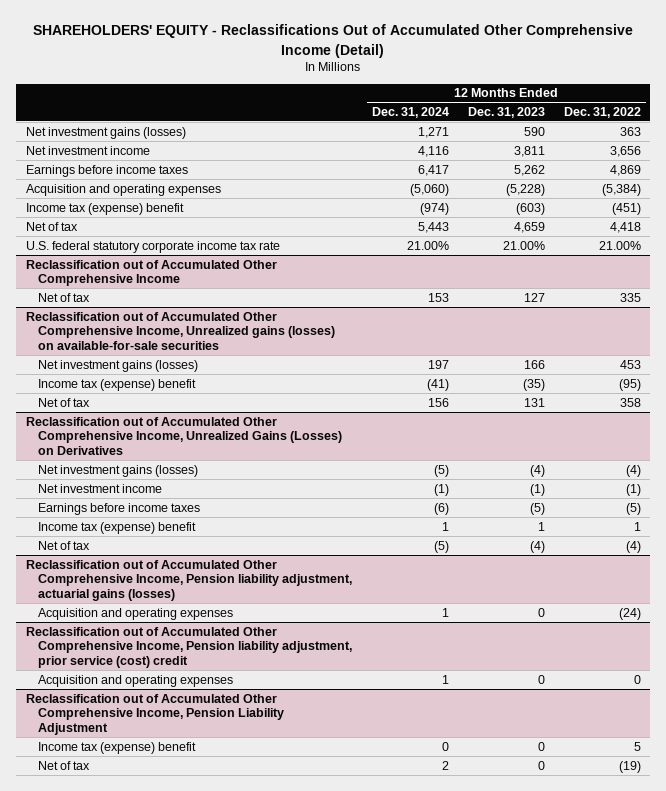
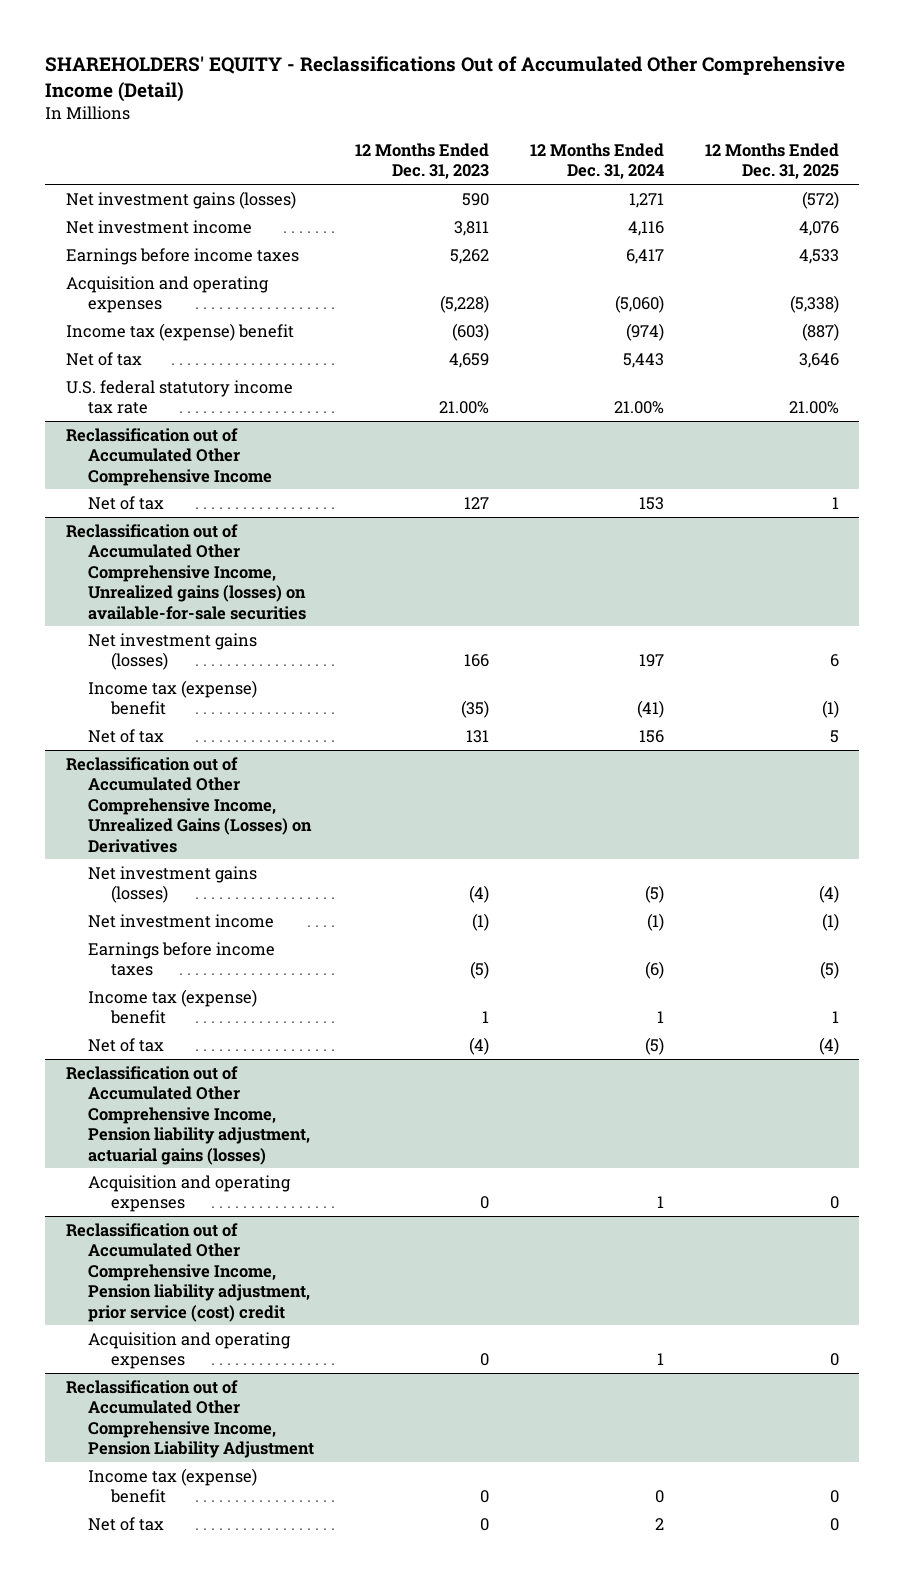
[563,106,641,118] Dec. 31, 2022 -> none
none -> [704,142,839,180] 12 Months Ended Dec. 31, 2025
[25,240,280,253] U.S. federal statutory corporate income tax rate -> [65,379,293,415] U.S. federal statutory income tax rate

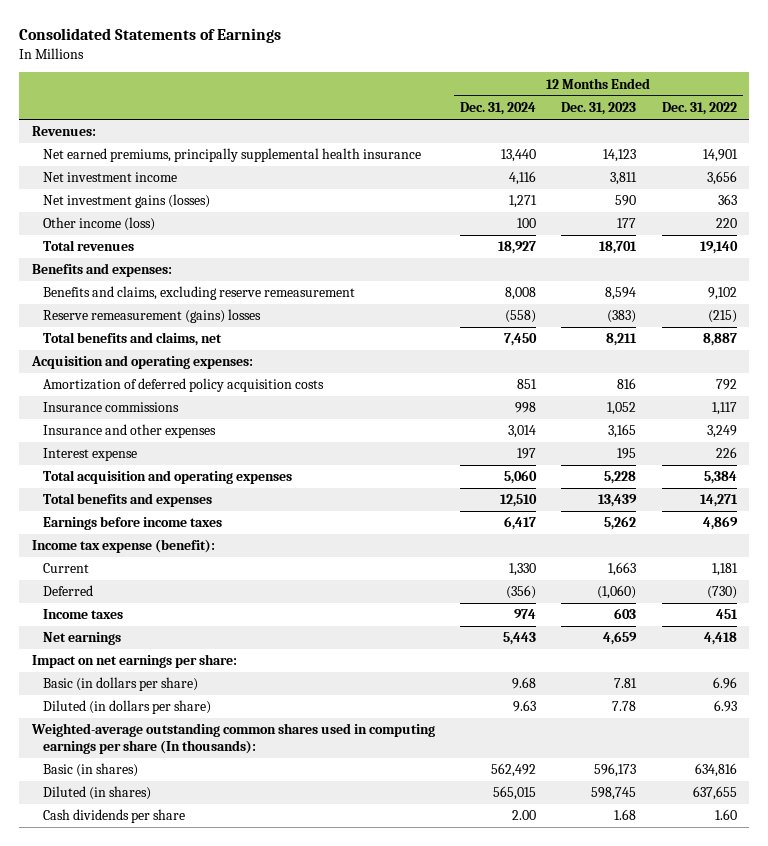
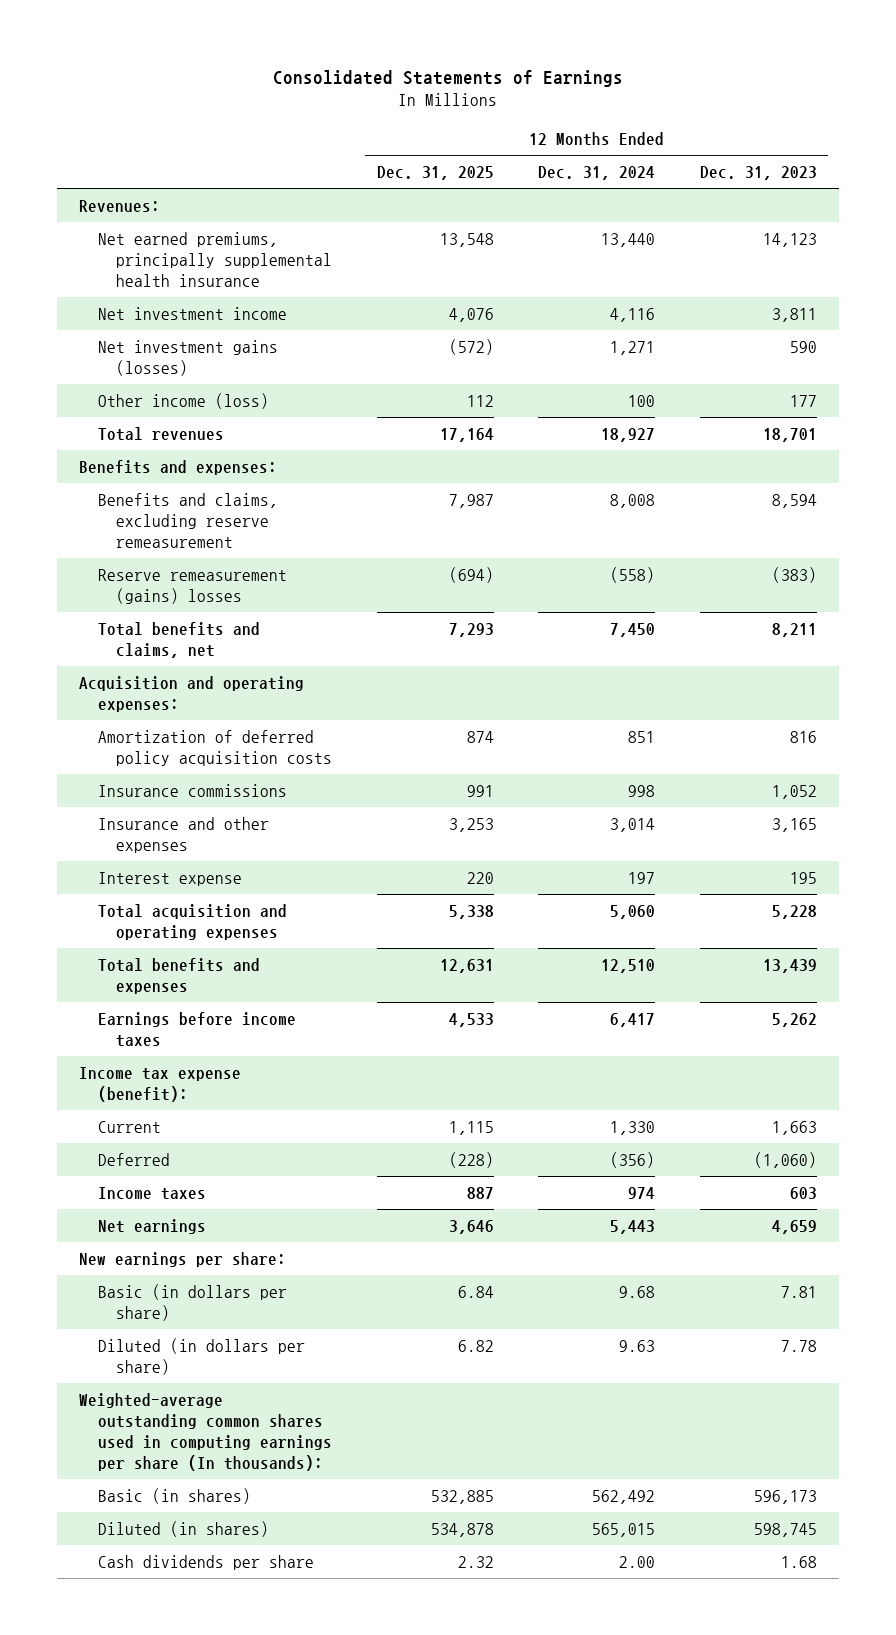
[661,102,737,116] Dec. 31, 2022 -> none
none -> [376,166,494,181] Dec. 31, 2025
[31,654,237,669] Impact on net earnings per share: -> [79,1251,287,1267] New earnings per share:

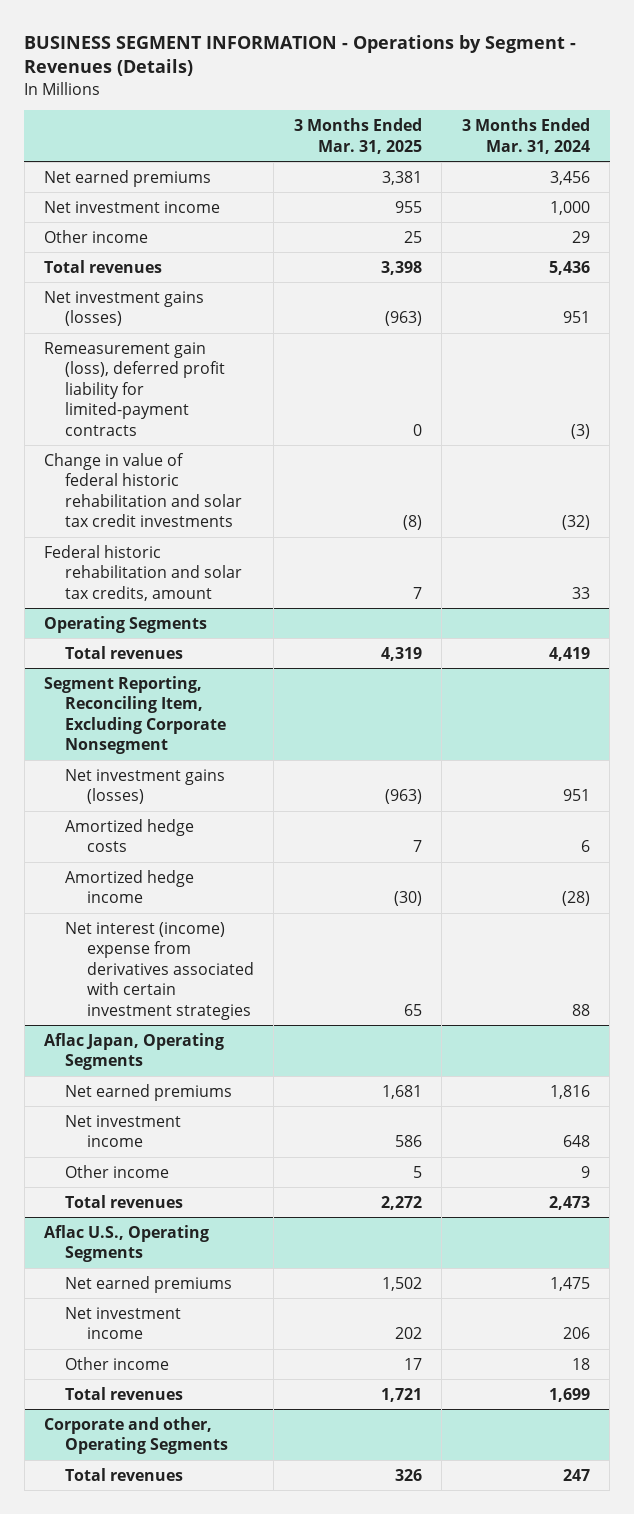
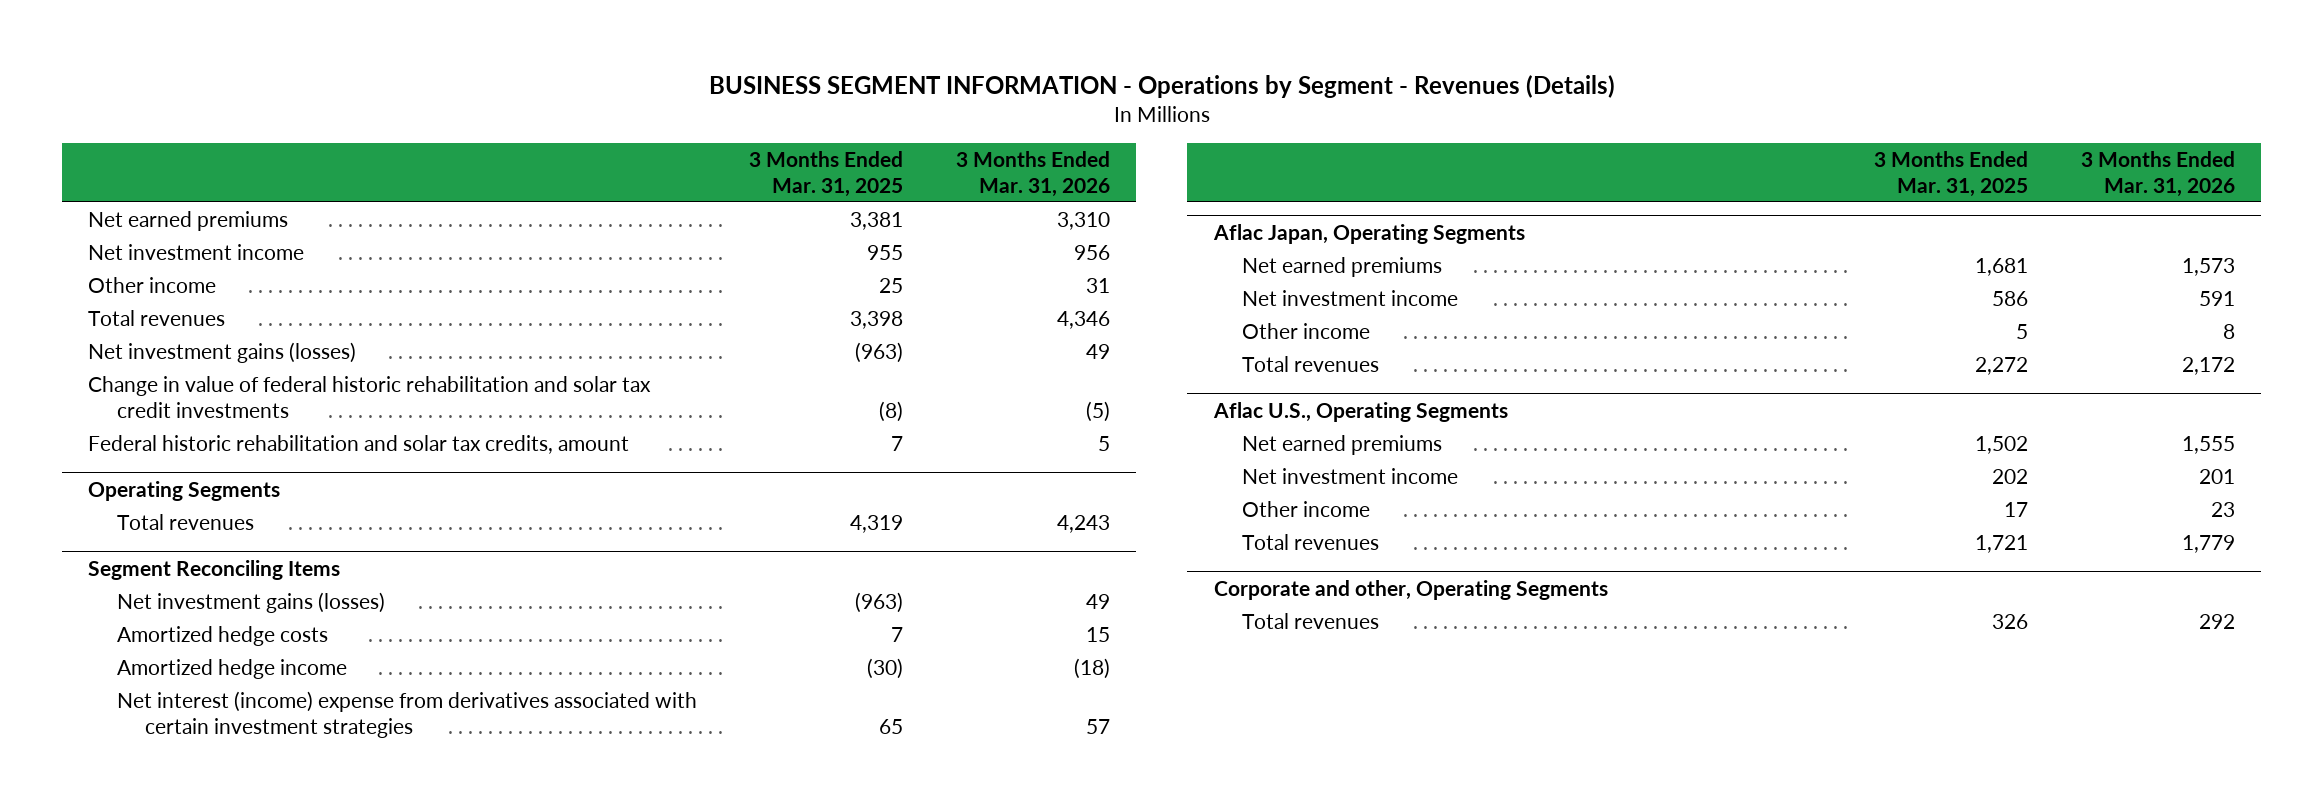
[461,118,590,154] 3 Months Ended Mar. 31, 2024 -> none
none -> [955,150,1110,197] 3 Months Ended Mar. 31, 2026
[44,341,226,436] Remeasurement gain (loss), deferred profit liability for limited-payment contracts -> none
[44,675,227,755] Segment Reporting, Reconciling Item, Excluding Corporate Nonsegment -> [88,559,341,580] Segment Reconciling Items

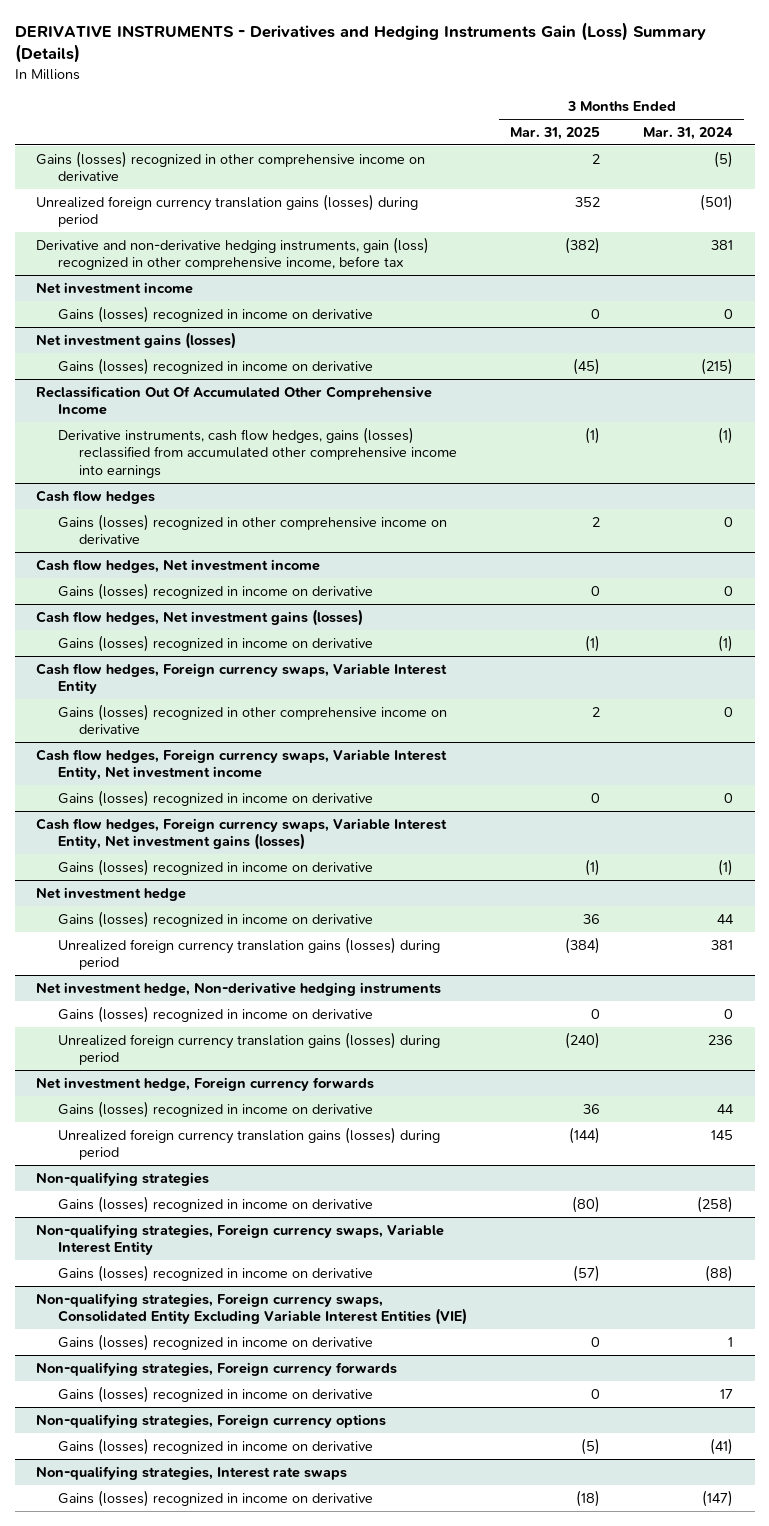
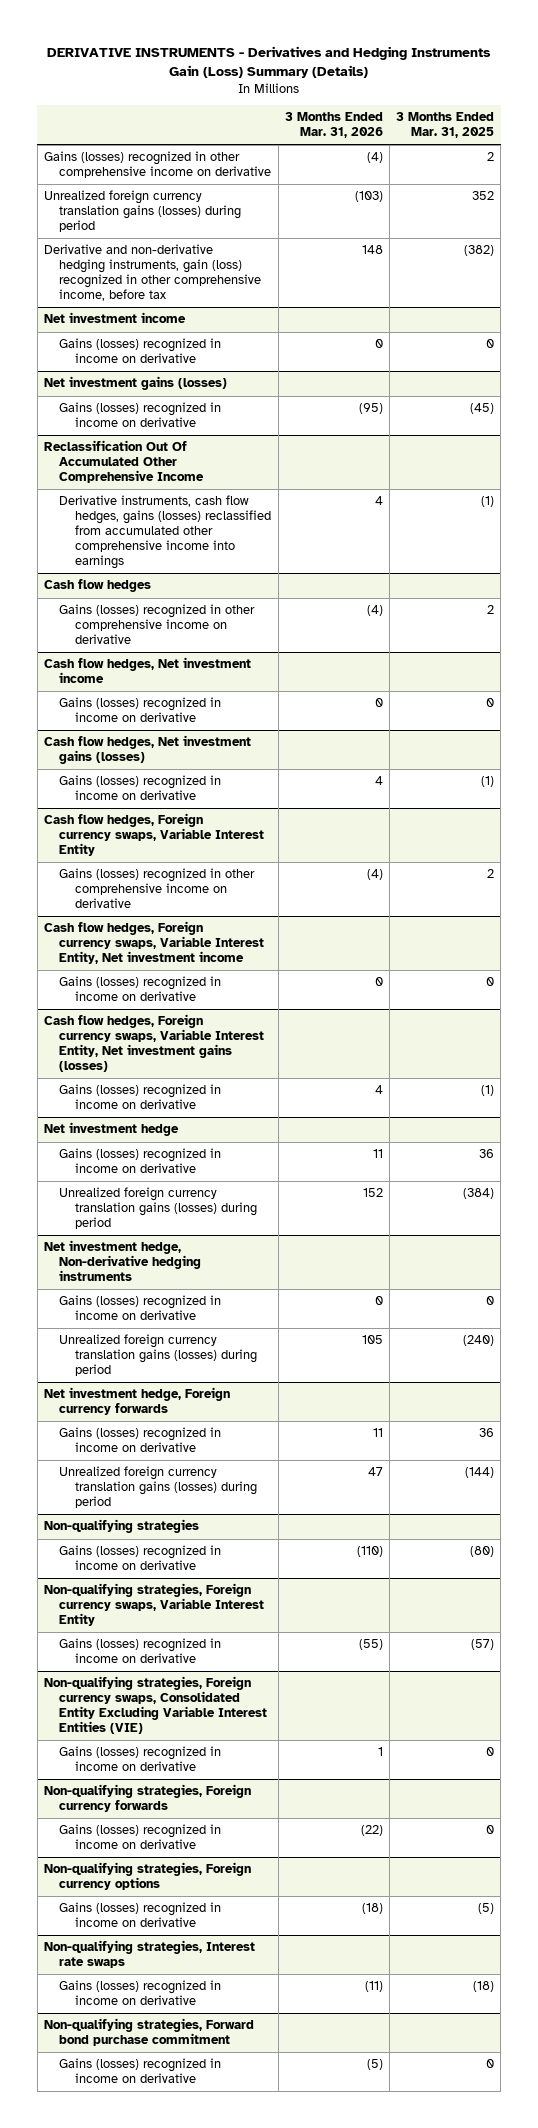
[643,126,734,140] Mar. 31, 2024 -> none
none -> [284,112,383,139] 3 Months Ended Mar. 31, 2026
none -> [44,2018,255,2047] Non-qualifying strategies, Forward bond purchase commitment
none -> [59,2058,222,2084] Gains (losses) recognized in income on derivative

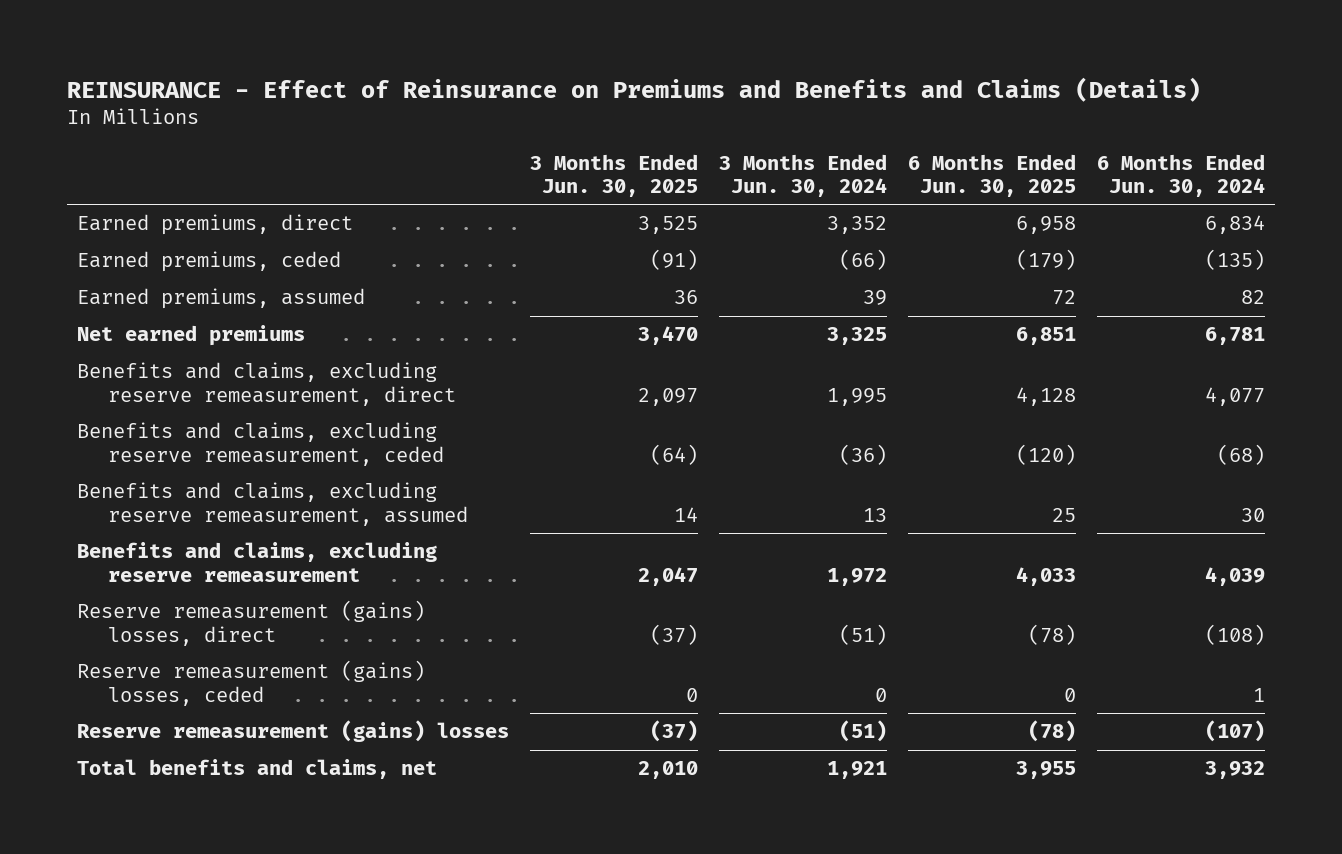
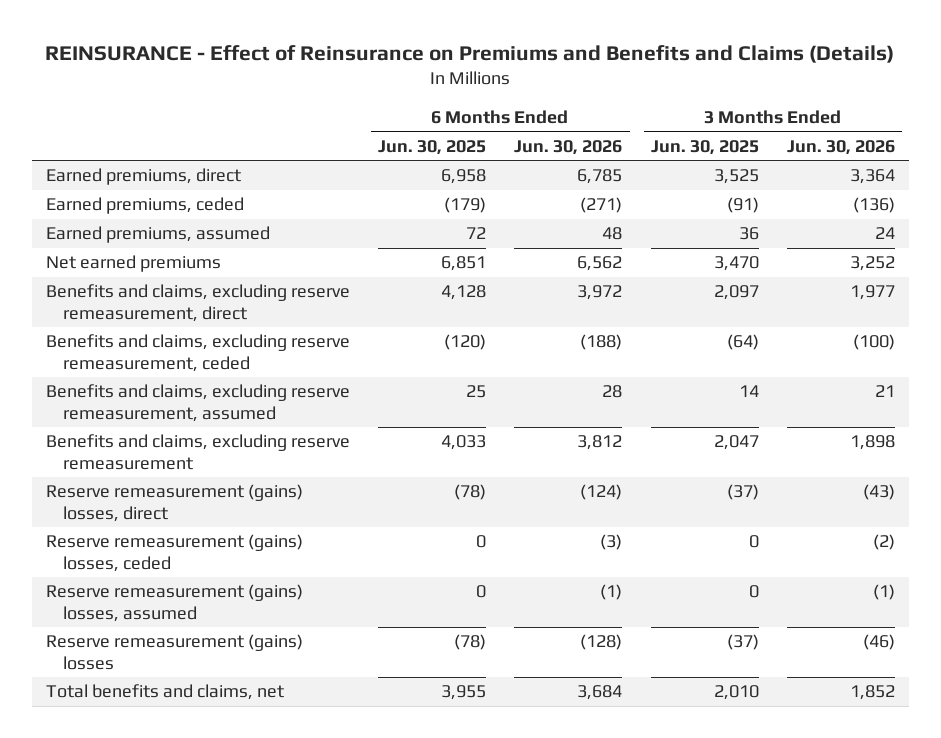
[719,153,888,197] 3 Months Ended Jun. 30, 2024 -> none
[1096,153,1265,197] 6 Months Ended Jun. 30, 2024 -> none
none -> [514,139,623,155] Jun. 30, 2026
none -> [787,139,896,155] Jun. 30, 2026
none -> [45,584,303,622] Reserve remeasurement (gains) losses, assumed

